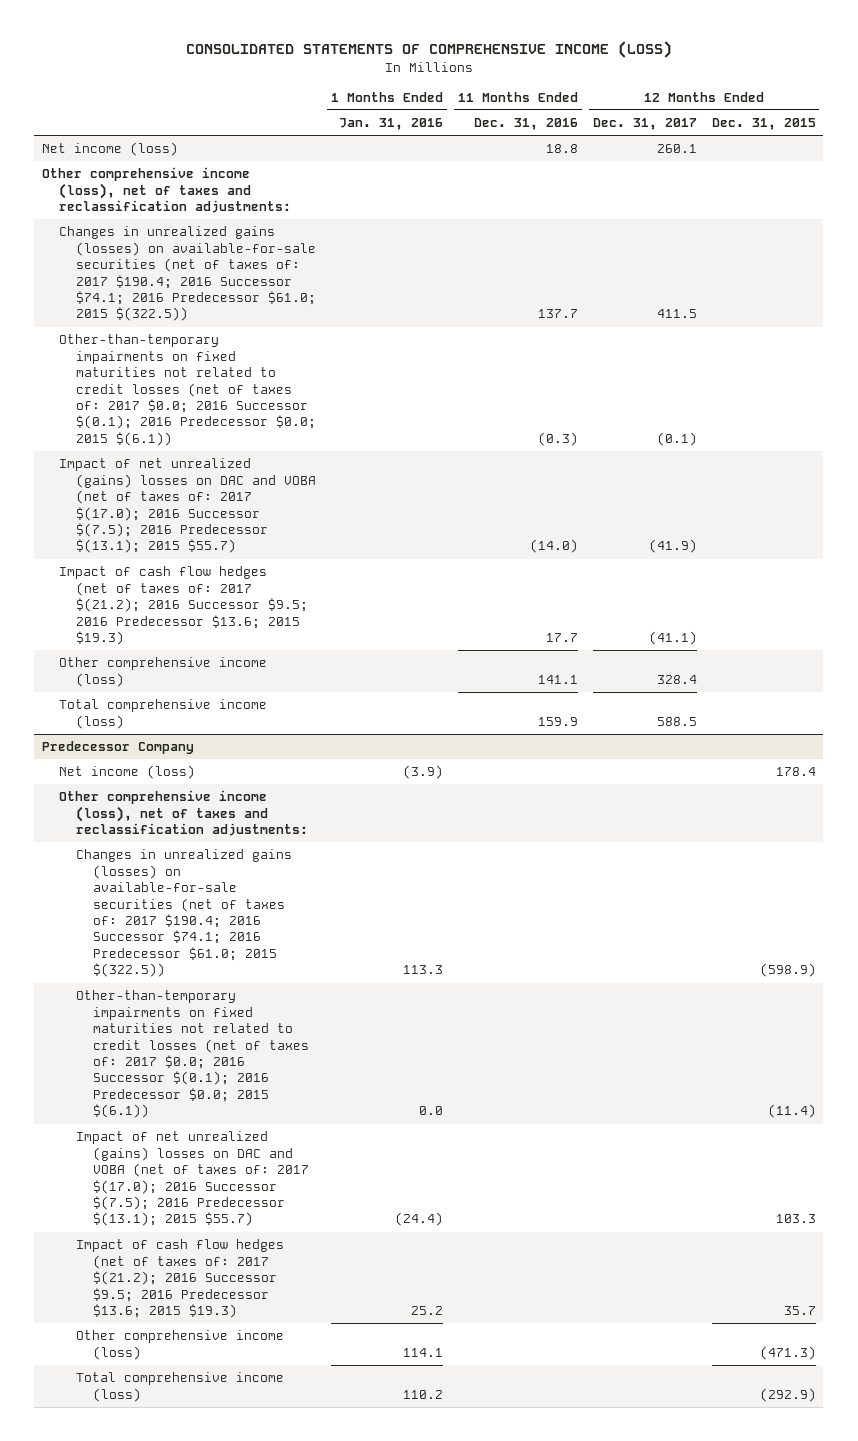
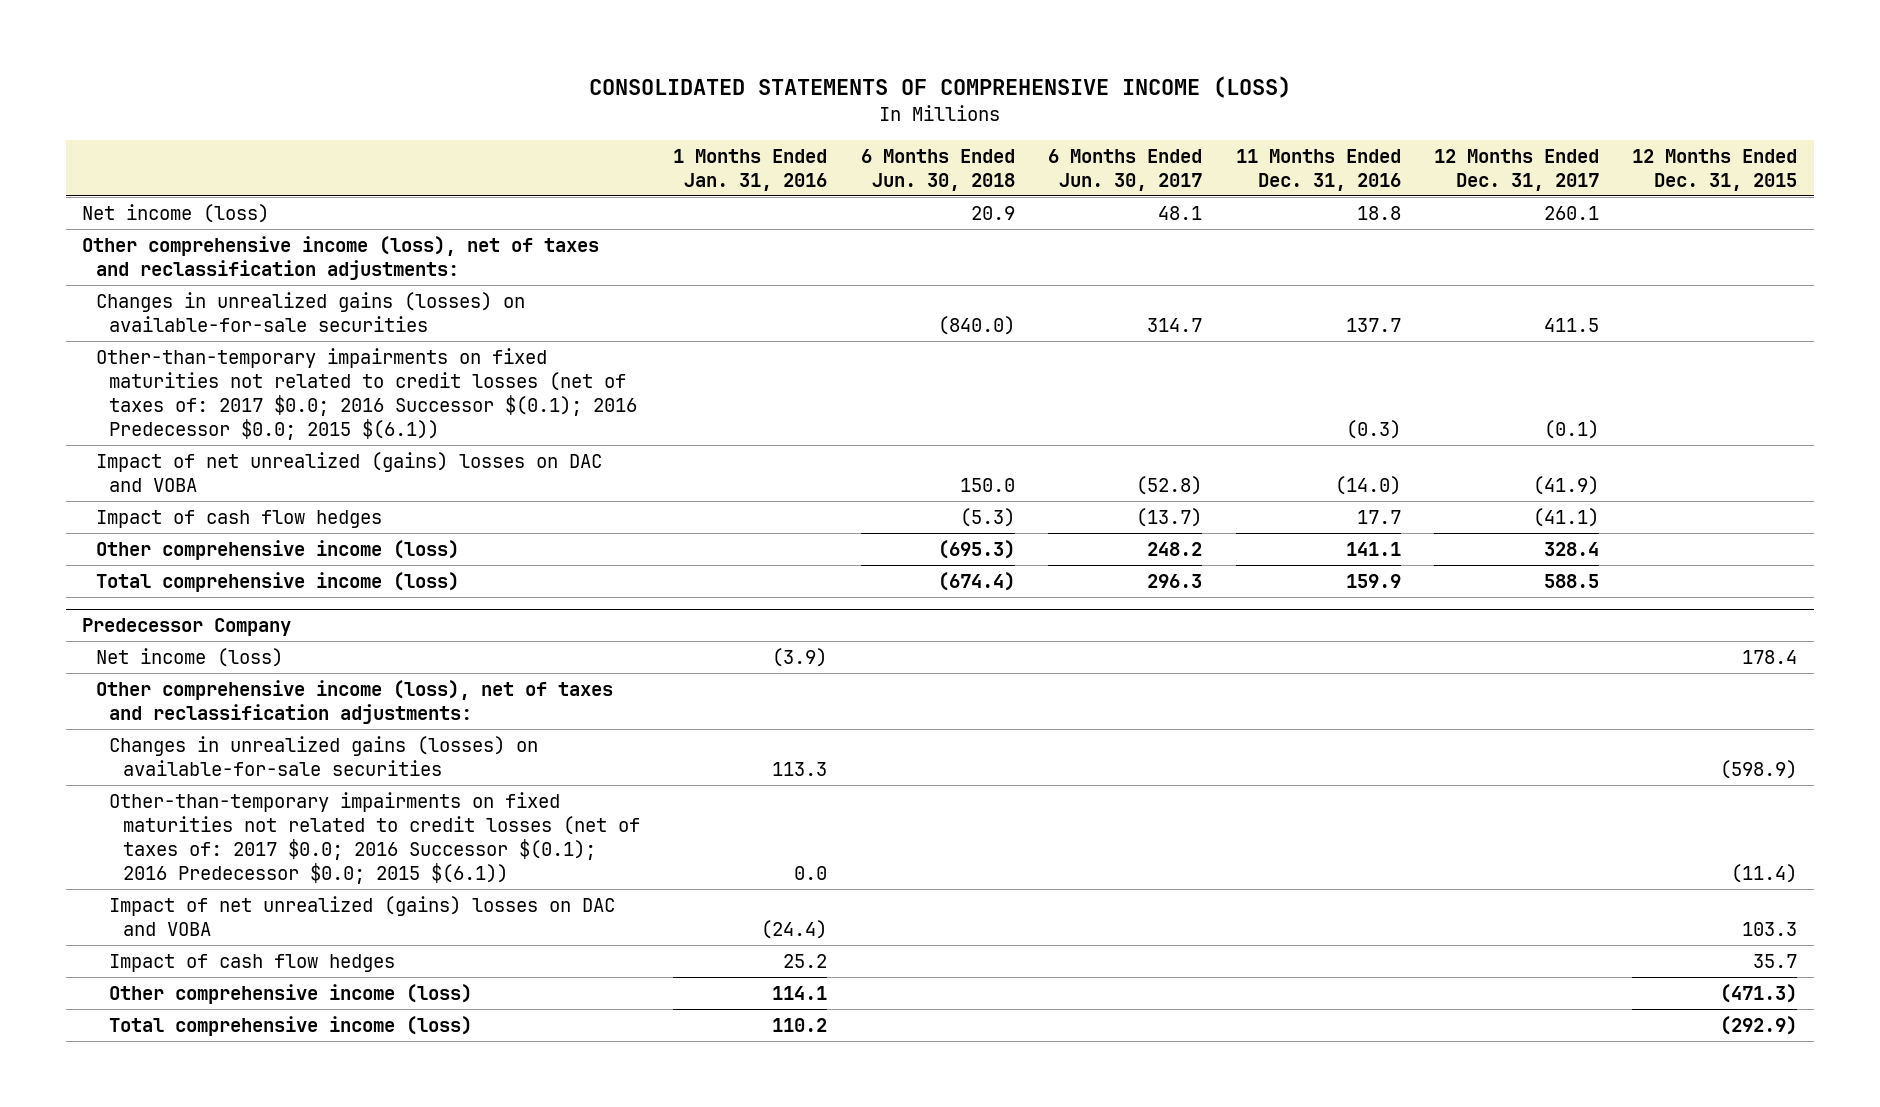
none -> [860,148,1015,191] 6 Months Ended Jun. 30, 2018
none -> [1048,148,1203,191] 6 Months Ended Jun. 30, 2017
[59,226,317,322] Changes in unrealized gains (losses) on available-for-sale securities (net of taxes of: 2017 $190.4; 2016 Successor $74.1; 2016 Predecessor $61.0; 2015 $(322.5)) -> [95,291,525,332] Changes in unrealized gains (losses) on available-for-sale securities
[59,458,317,554] Impact of net unrealized (gains) losses on DAC and VOBA (net of taxes of: 2017 $(17.0); 2016 Successor $(7.5); 2016 Predecessor $(13.1); 2015 $55.7) -> [95,451,602,492] Impact of net unrealized (gains) losses on DAC and VOBA
[59,566,309,646] Impact of cash flow hedges (net of taxes of: 2017 $(21.2); 2016 Successor $9.5; 2016 Predecessor $13.6; 2015 $19.3) -> [95,509,382,528] Impact of cash flow hedges
[76,849,293,978] Changes in unrealized gains (losses) on available-for-sale securities (net of taxes of: 2017 $190.4; 2016 Successor $74.1; 2016 Predecessor $61.0; 2015 $(322.5)) -> [109,735,539,776] Changes in unrealized gains (losses) on available-for-sale securities
[76,1131,310,1227] Impact of net unrealized (gains) losses on DAC and VOBA (net of taxes of: 2017 $(17.0); 2016 Successor $(7.5); 2016 Predecessor $(13.1); 2015 $55.7) -> [109,895,616,936] Impact of net unrealized (gains) losses on DAC and VOBA
[76,1239,285,1319] Impact of cash flow hedges (net of taxes of: 2017 $(21.2); 2016 Successor $9.5; 2016 Predecessor $13.6; 2015 $19.3) -> [109,953,396,972] Impact of cash flow hedges

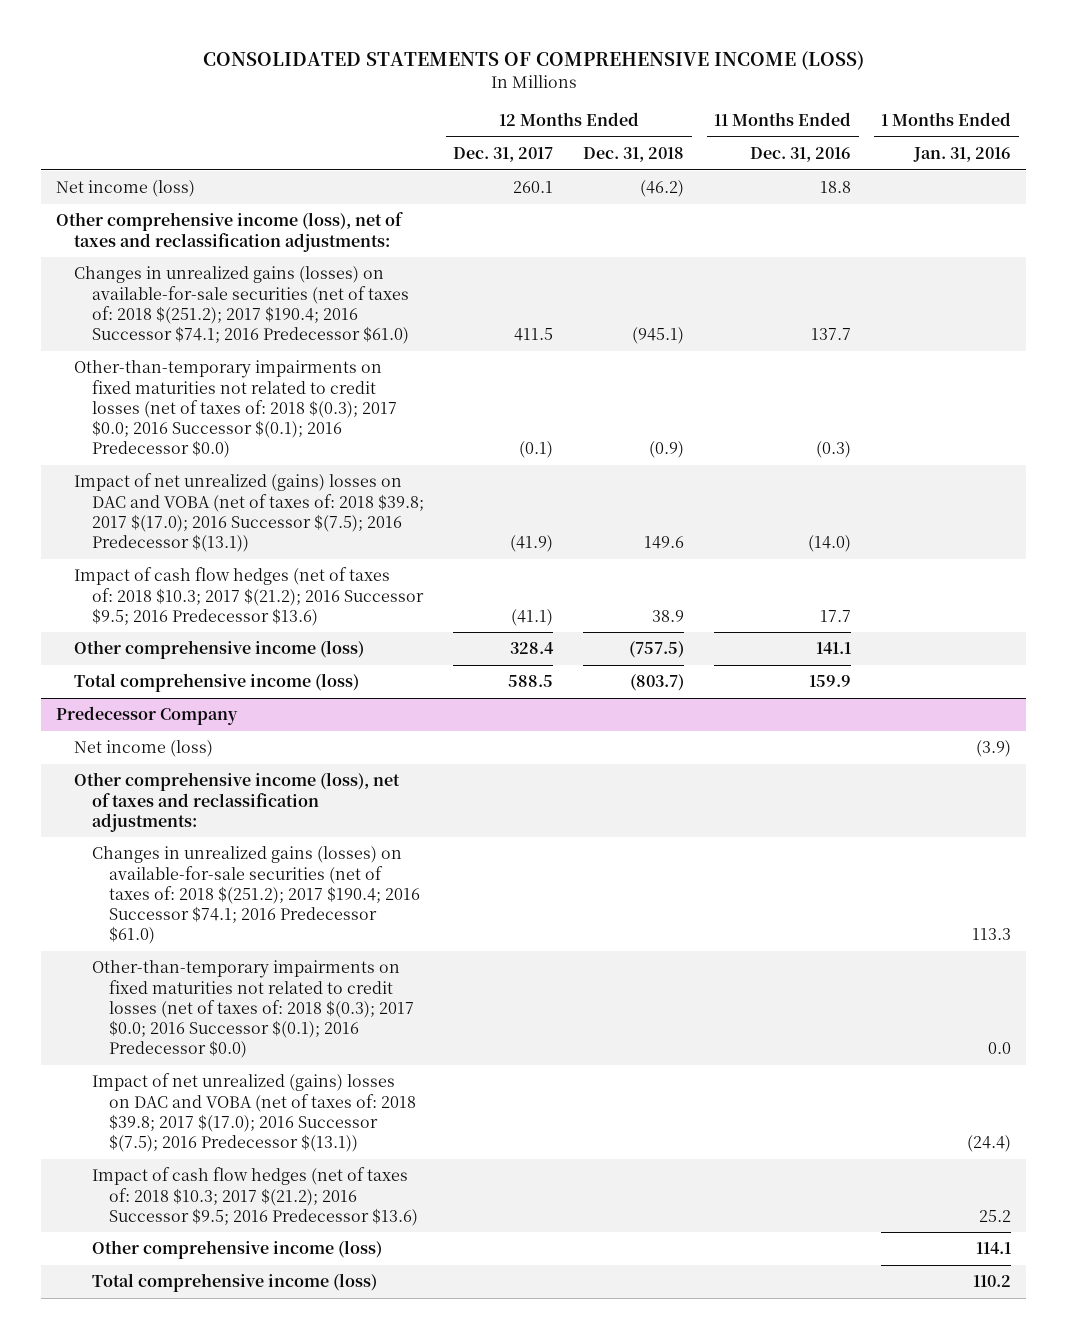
[860,148,1015,191] 6 Months Ended Jun. 30, 2018 -> none
[1048,148,1203,191] 6 Months Ended Jun. 30, 2017 -> none
[1632,148,1798,191] 12 Months Ended Dec. 31, 2015 -> none
none -> [583,147,685,163] Dec. 31, 2018
[95,291,525,332] Changes in unrealized gains (losses) on available-for-sale securities -> [73,266,409,345] Changes in unrealized gains (losses) on available-for-sale securities (net of taxes of: 2018 $(251.2); 2017 $190.4; 2016 Successor $74.1; 2016 Predecessor $61.0)
[95,347,638,440] Other-than-temporary impairments on fixed maturities not related to credit losses (net of taxes of: 2017 $0.0; 2016 Successor $(0.1); 2016 Predecessor $0.0; 2015 $(6.1)) -> [73,360,397,459] Other-than-temporary impairments on fixed maturities not related to credit losses (net of taxes of: 2018 $(0.3); 2017 $0.0; 2016 Successor $(0.1); 2016 Predecessor $0.0)
[95,451,602,492] Impact of net unrealized (gains) losses on DAC and VOBA -> [73,473,424,553] Impact of net unrealized (gains) losses on DAC and VOBA (net of taxes of: 2018 $39.8; 2017 $(17.0); 2016 Successor $(7.5); 2016 Predecessor $(13.1))
[95,509,382,528] Impact of cash flow hedges -> [73,567,424,626] Impact of cash flow hedges (net of taxes of: 2018 $10.3; 2017 $(21.2); 2016 Successor $9.5; 2016 Predecessor $13.6)
[109,735,539,776] Changes in unrealized gains (losses) on available-for-sale securities -> [91,846,421,945] Changes in unrealized gains (losses) on available-for-sale securities (net of taxes of: 2018 $(251.2); 2017 $190.4; 2016 Successor $74.1; 2016 Predecessor $61.0)
[109,791,640,884] Other-than-temporary impairments on fixed maturities not related to credit losses (net of taxes of: 2017 $0.0; 2016 Successor $(0.1); 2016 Predecessor $0.0; 2015 $(6.1)) -> [91,960,415,1059] Other-than-temporary impairments on fixed maturities not related to credit losses (net of taxes of: 2018 $(0.3); 2017 $0.0; 2016 Successor $(0.1); 2016 Predecessor $0.0)
[109,895,616,936] Impact of net unrealized (gains) losses on DAC and VOBA -> [91,1073,417,1153] Impact of net unrealized (gains) losses on DAC and VOBA (net of taxes of: 2018 $39.8; 2017 $(17.0); 2016 Successor $(7.5); 2016 Predecessor $(13.1))
[109,953,396,972] Impact of cash flow hedges -> [91,1167,419,1226] Impact of cash flow hedges (net of taxes of: 2018 $10.3; 2017 $(21.2); 2016 Successor $9.5; 2016 Predecessor $13.6)

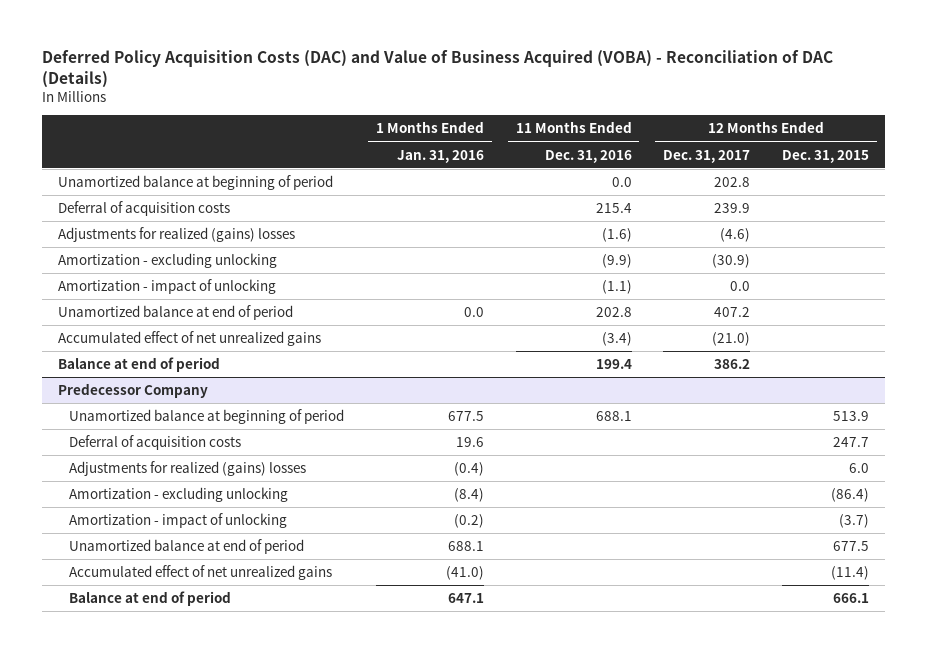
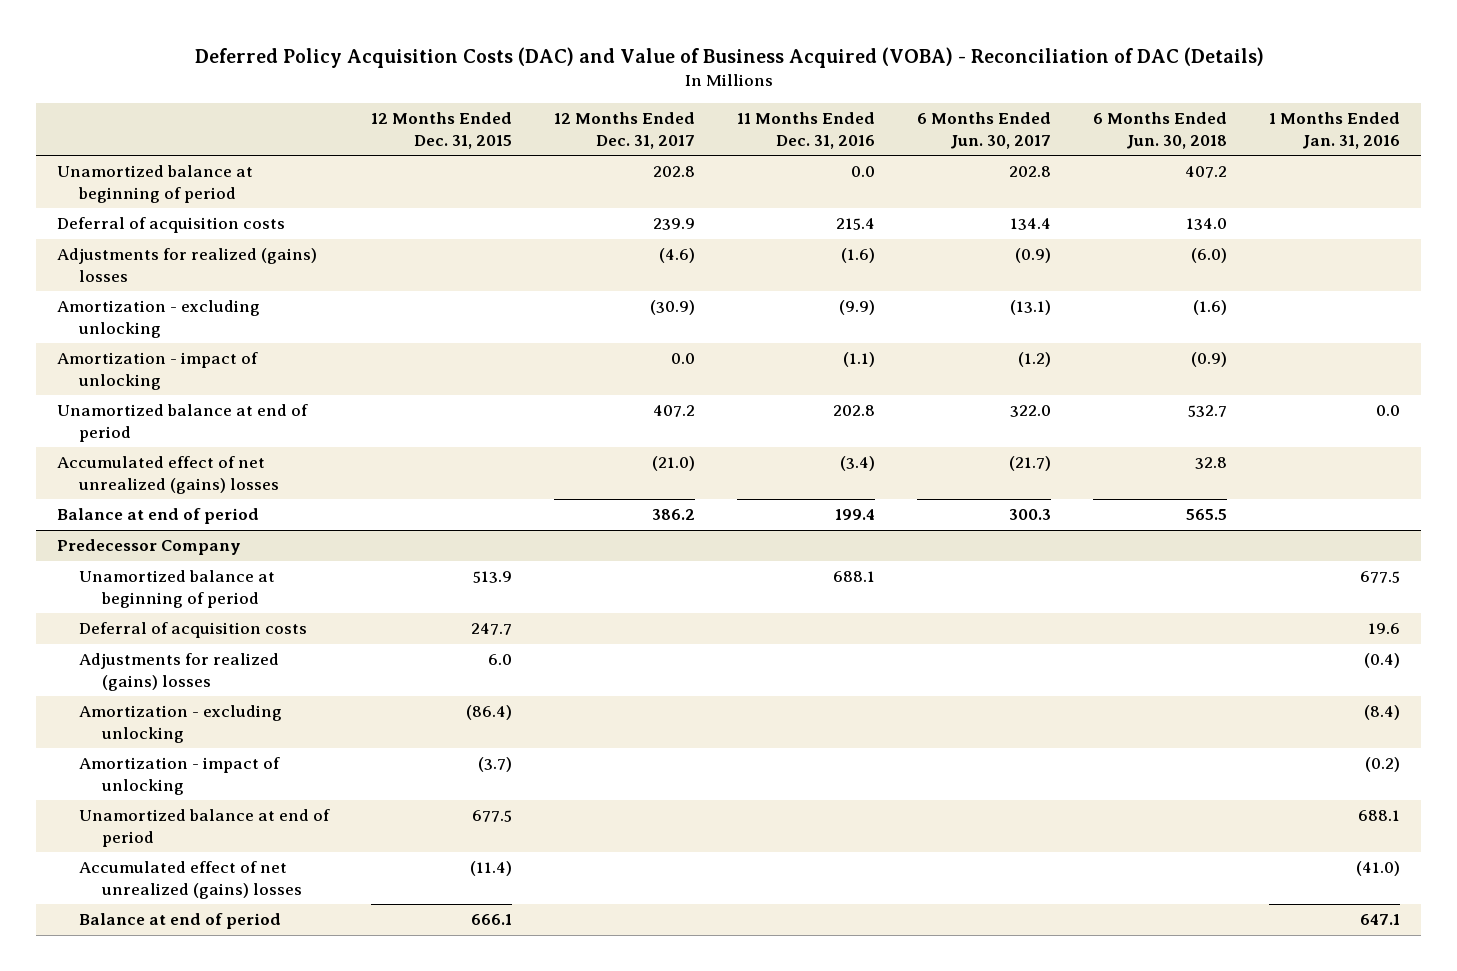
none -> [917,112,1052,149] 6 Months Ended Jun. 30, 2017
none -> [1093,112,1228,149] 6 Months Ended Jun. 30, 2018
[58,331,322,347] Accumulated effect of net unrealized gains -> [57,456,280,494] Accumulated effect of net unrealized (gains) losses
[69,565,333,581] Accumulated effect of net unrealized gains -> [79,861,302,899] Accumulated effect of net unrealized (gains) losses

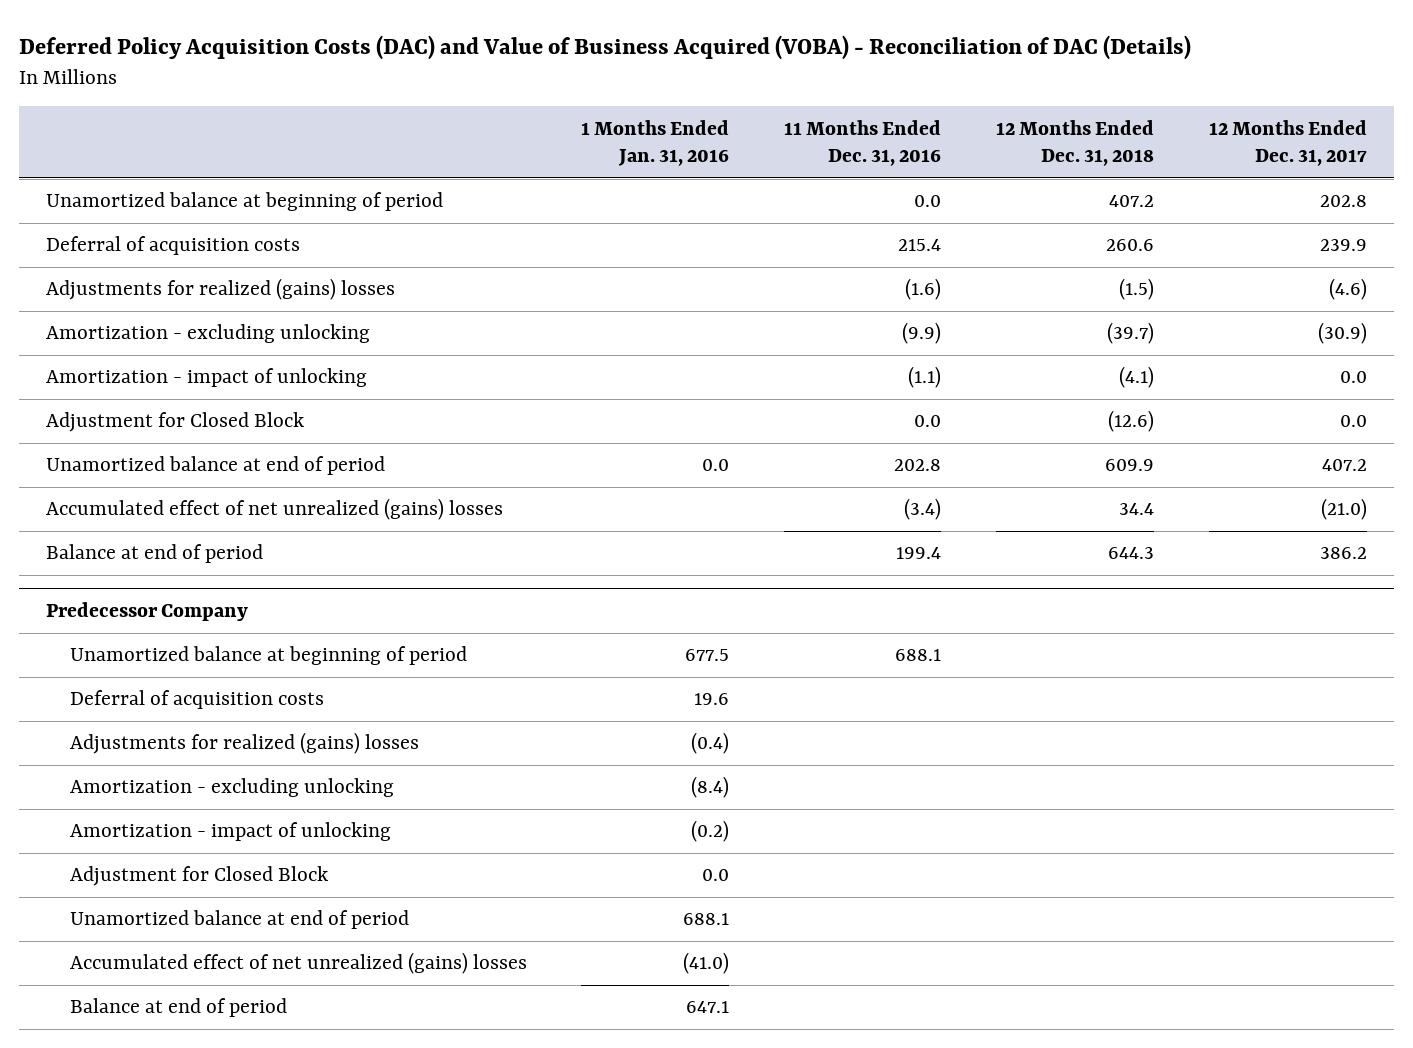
[371,112,513,149] 12 Months Ended Dec. 31, 2015 -> none
[917,112,1052,149] 6 Months Ended Jun. 30, 2017 -> none
[1093,112,1228,149] 6 Months Ended Jun. 30, 2018 -> none
none -> [995,119,1154,167] 12 Months Ended Dec. 31, 2018
none -> [46,412,305,433] Adjustment for Closed Block
none -> [69,866,328,887] Adjustment for Closed Block

